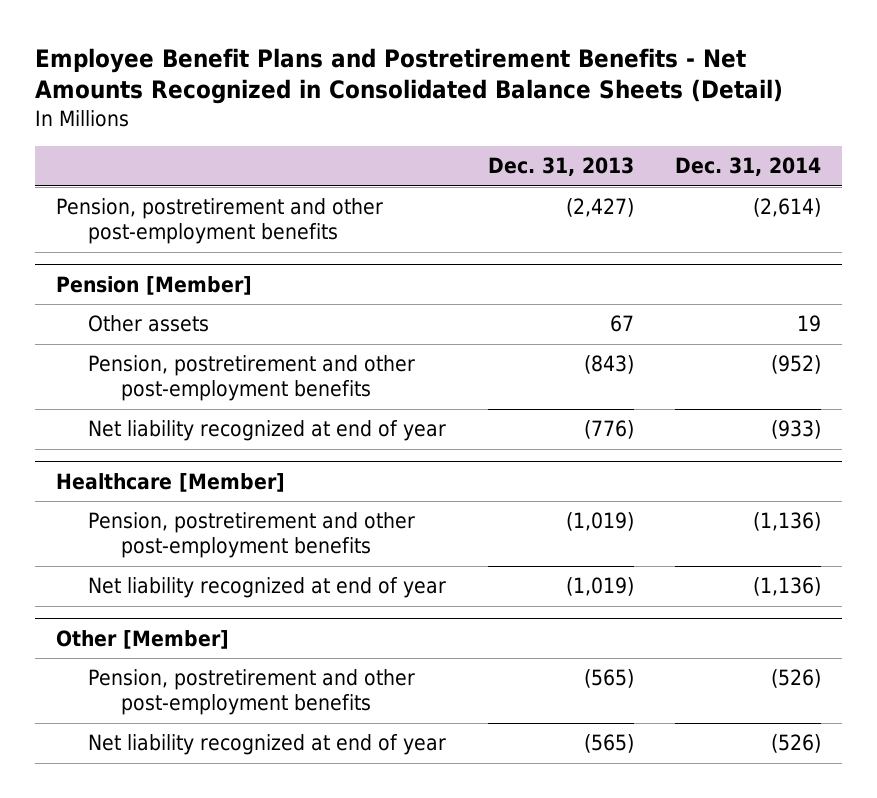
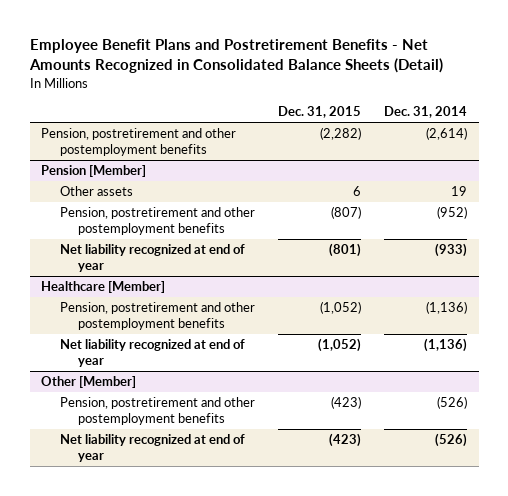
[487,157,634,177] Dec. 31, 2013 -> none
none -> [277,106,361,119] Dec. 31, 2015
[56,198,384,245] Pension, postretirement and other post-employment benefits -> [41,128,237,156] Pension, postretirement and other postemployment benefits
[88,355,416,402] Pension, postretirement and other post-employment benefits -> [59,207,255,235] Pension, postretirement and other postemployment benefits
[88,512,416,559] Pension, postretirement and other post-employment benefits -> [59,302,255,330] Pension, postretirement and other postemployment benefits
[88,669,416,716] Pension, postretirement and other post-employment benefits -> [59,397,255,425] Pension, postretirement and other postemployment benefits

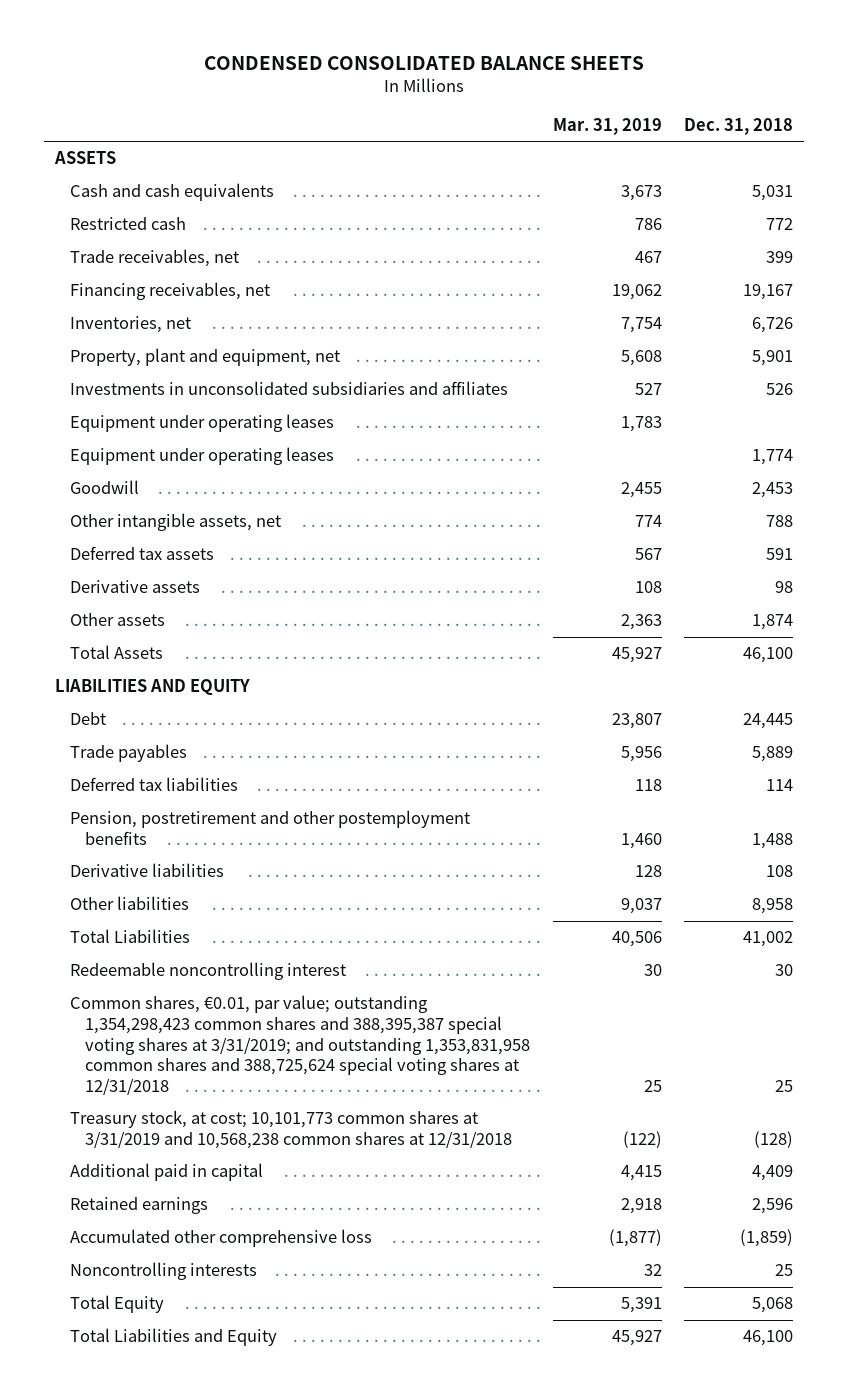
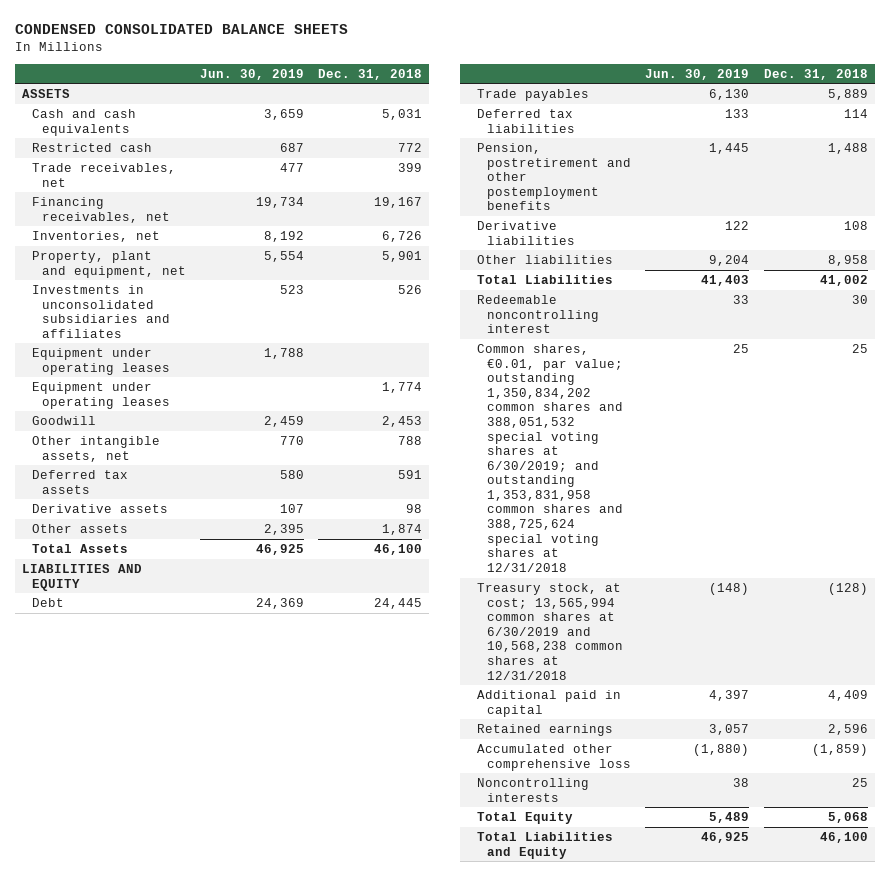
[552,117,662,135] Mar. 31, 2019 -> none
none -> [199,68,304,80] Jun. 30, 2019
[70,995,531,1095] Common shares, €0.01, par value; outstanding 1,354,298,423 common shares and 388,395,387 special voting shares at 3/31/2019; and outstanding 1,353,831,958 common shares and 388,725,624 special voting shares at 12/31/2018 -> [477,343,623,572] Common shares, €0.01, par value; outstanding 1,350,834,202 common shares and 388,051,532 special voting shares at 6/30/2019; and outstanding 1,353,831,958 common shares and 388,725,624 special voting shares at 12/31/2018
[70,1110,513,1149] Treasury stock, at cost; 10,101,773 common shares at 3/31/2019 and 10,568,238 common shares at 12/31/2018 -> [477,582,623,680] Treasury stock, at cost; 13,565,994 common shares at 6/30/2019 and 10,568,238 common shares at 12/31/2018

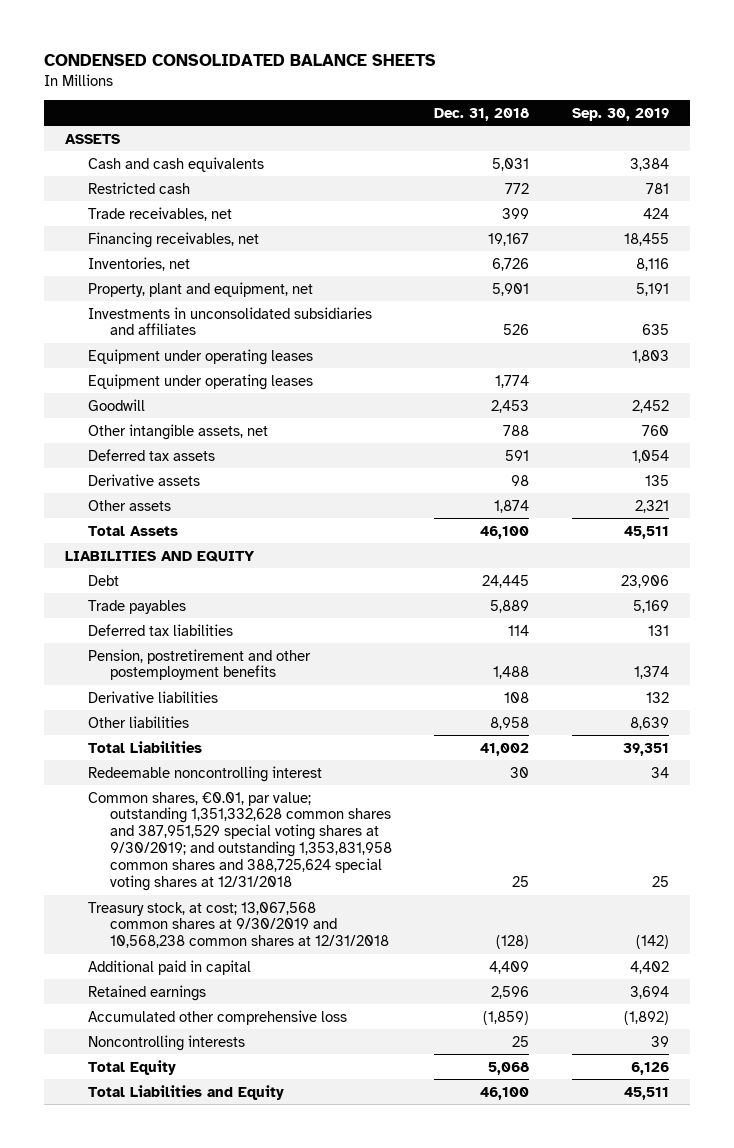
[199,68,304,80] Jun. 30, 2019 -> none
none -> [571,107,669,121] Sep. 30, 2019
[477,343,623,572] Common shares, €0.01, par value; outstanding 1,350,834,202 common shares and 388,051,532 special voting shares at 6/30/2019; and outstanding 1,353,831,958 common shares and 388,725,624 special voting shares at 12/31/2018 -> [87,791,393,892] Common shares, €0.01, par value; outstanding 1,351,332,628 common shares and 387,951,529 special voting shares at 9/30/2019; and outstanding 1,353,831,958 common shares and 388,725,624 special voting shares at 12/31/2018
[477,582,623,680] Treasury stock, at cost; 13,565,994 common shares at 6/30/2019 and 10,568,238 common shares at 12/31/2018 -> [87,901,390,949] Treasury stock, at cost; 13,067,568 common shares at 9/30/2019 and 10,568,238 common shares at 12/31/2018

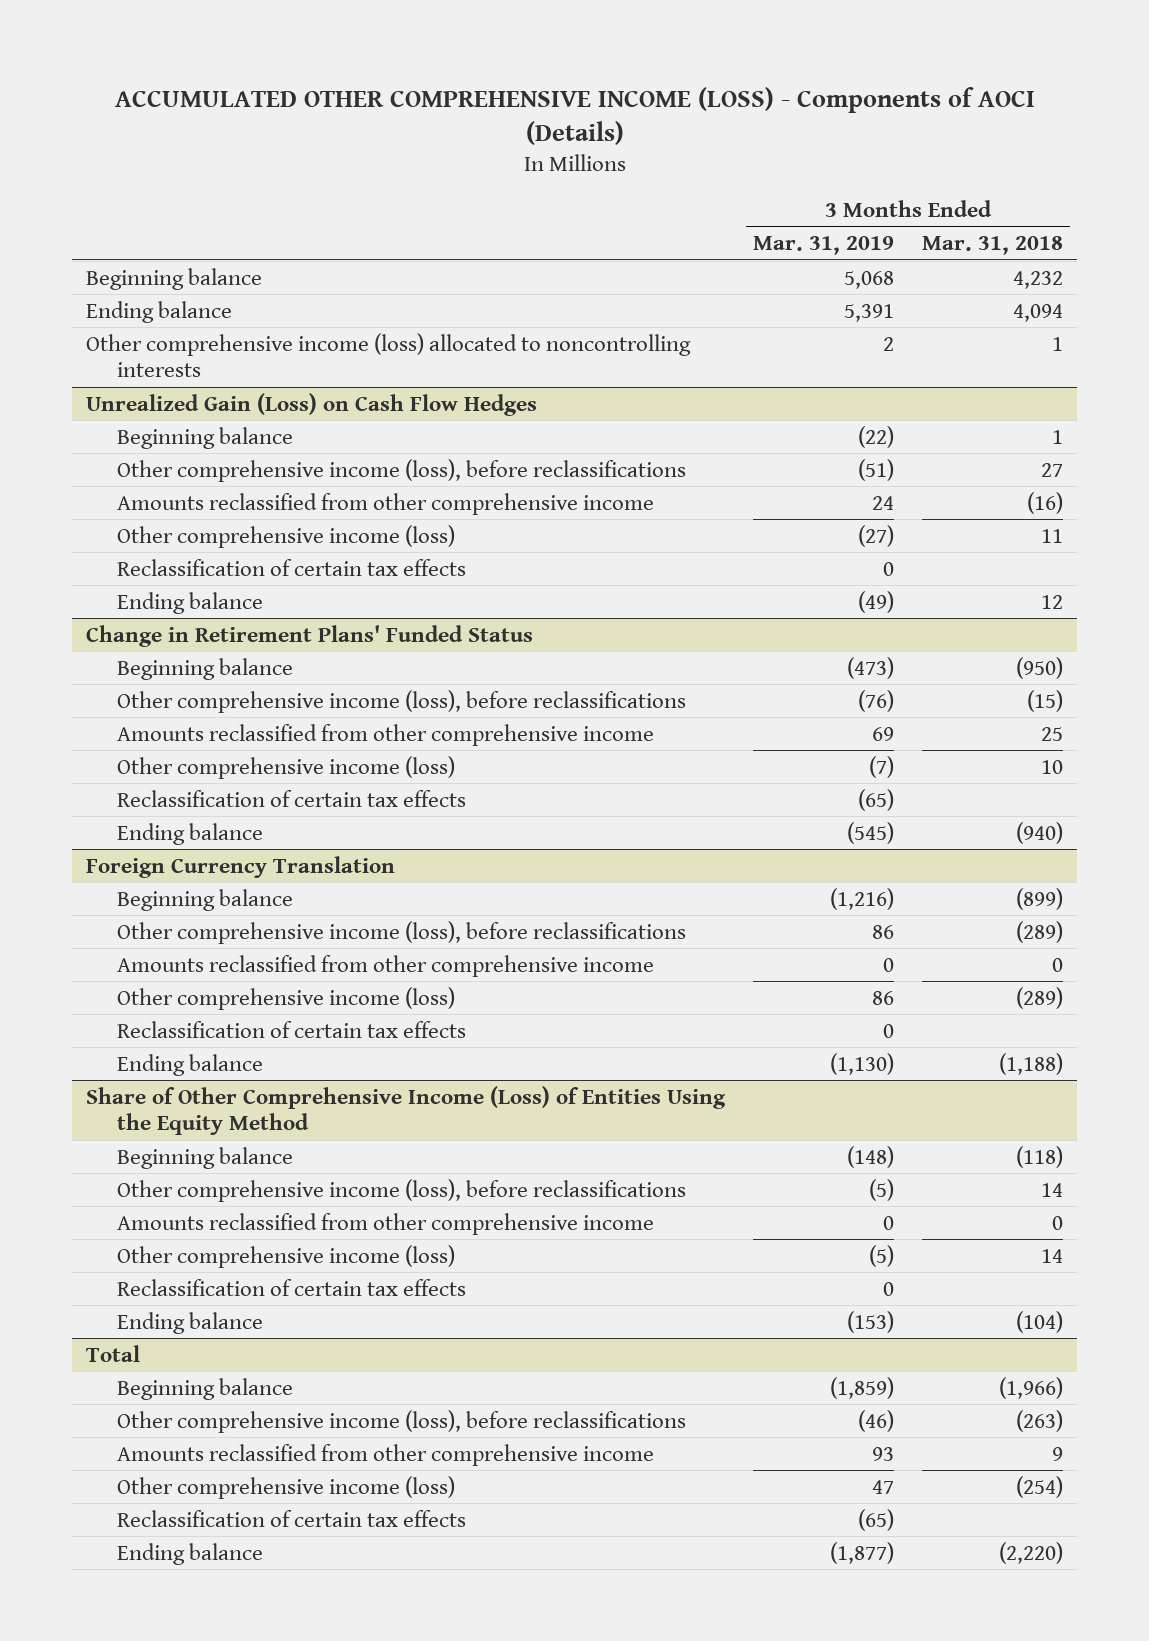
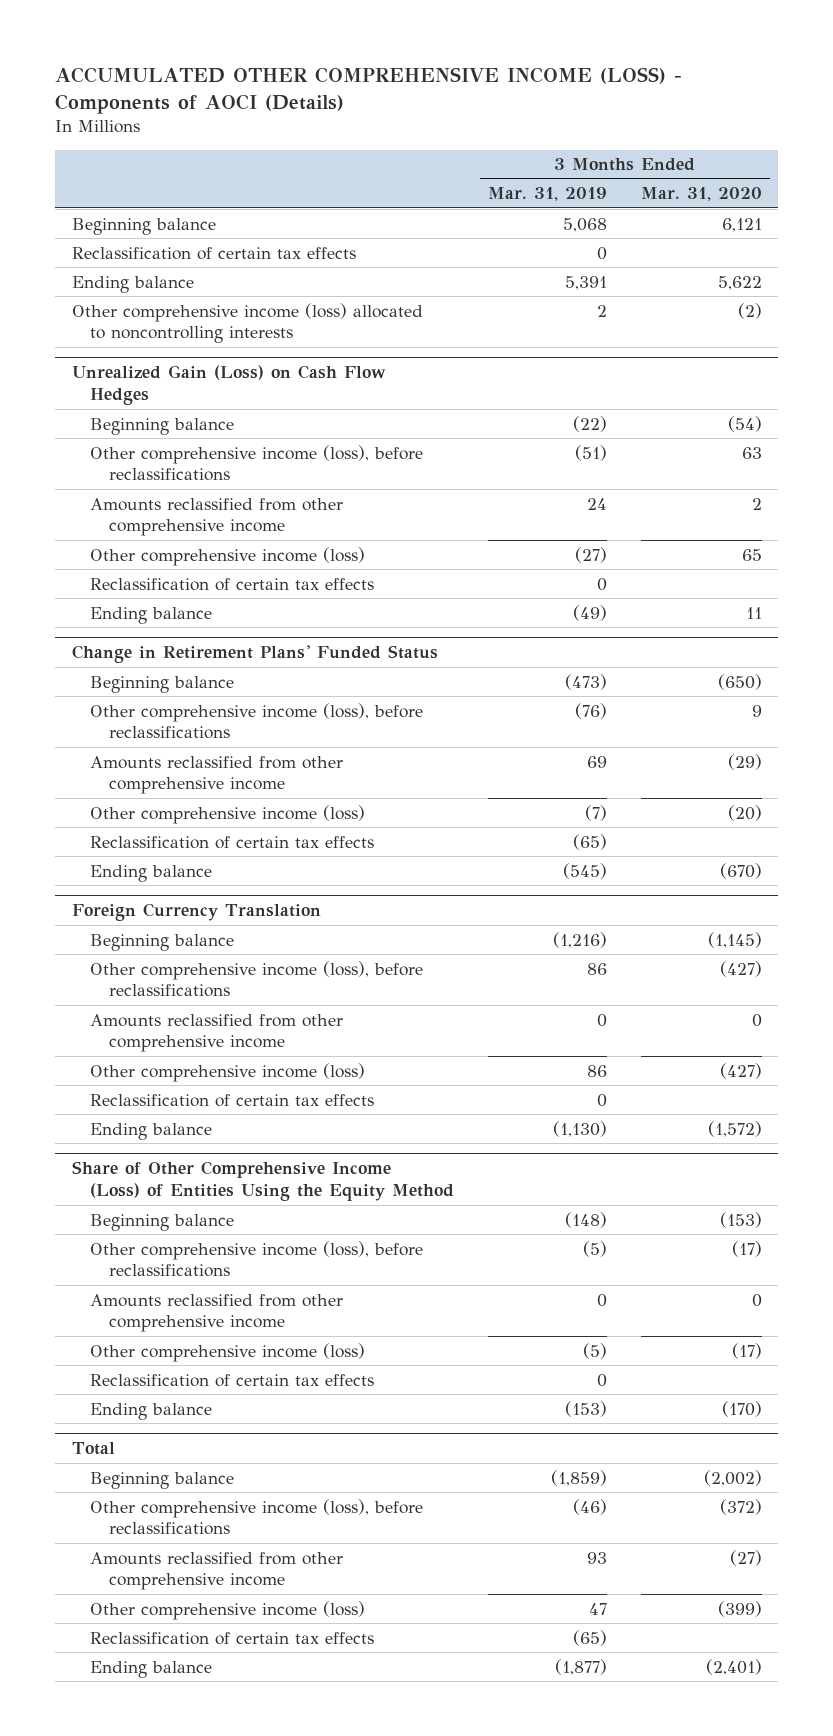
[922,236,1064,256] Mar. 31, 2018 -> none
none -> [640,187,762,202] Mar. 31, 2020
none -> [71,246,356,260] Reclassification of certain tax effects

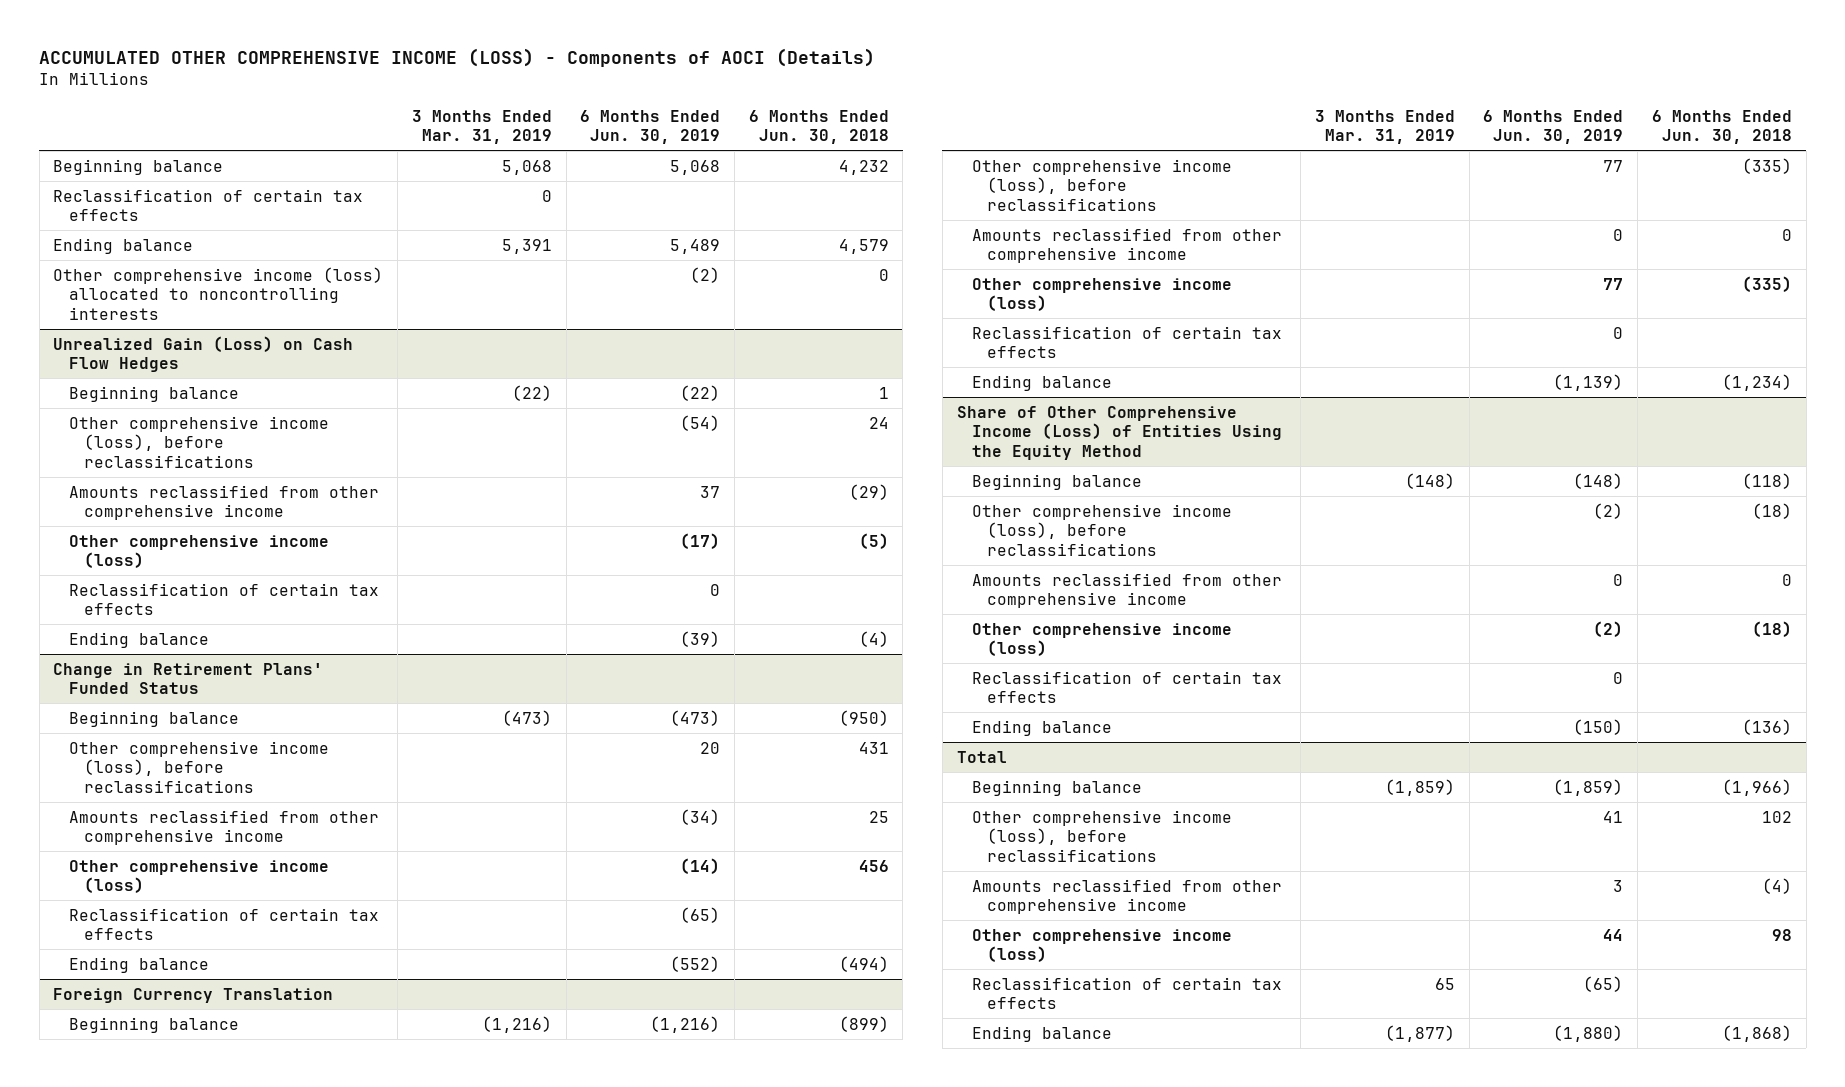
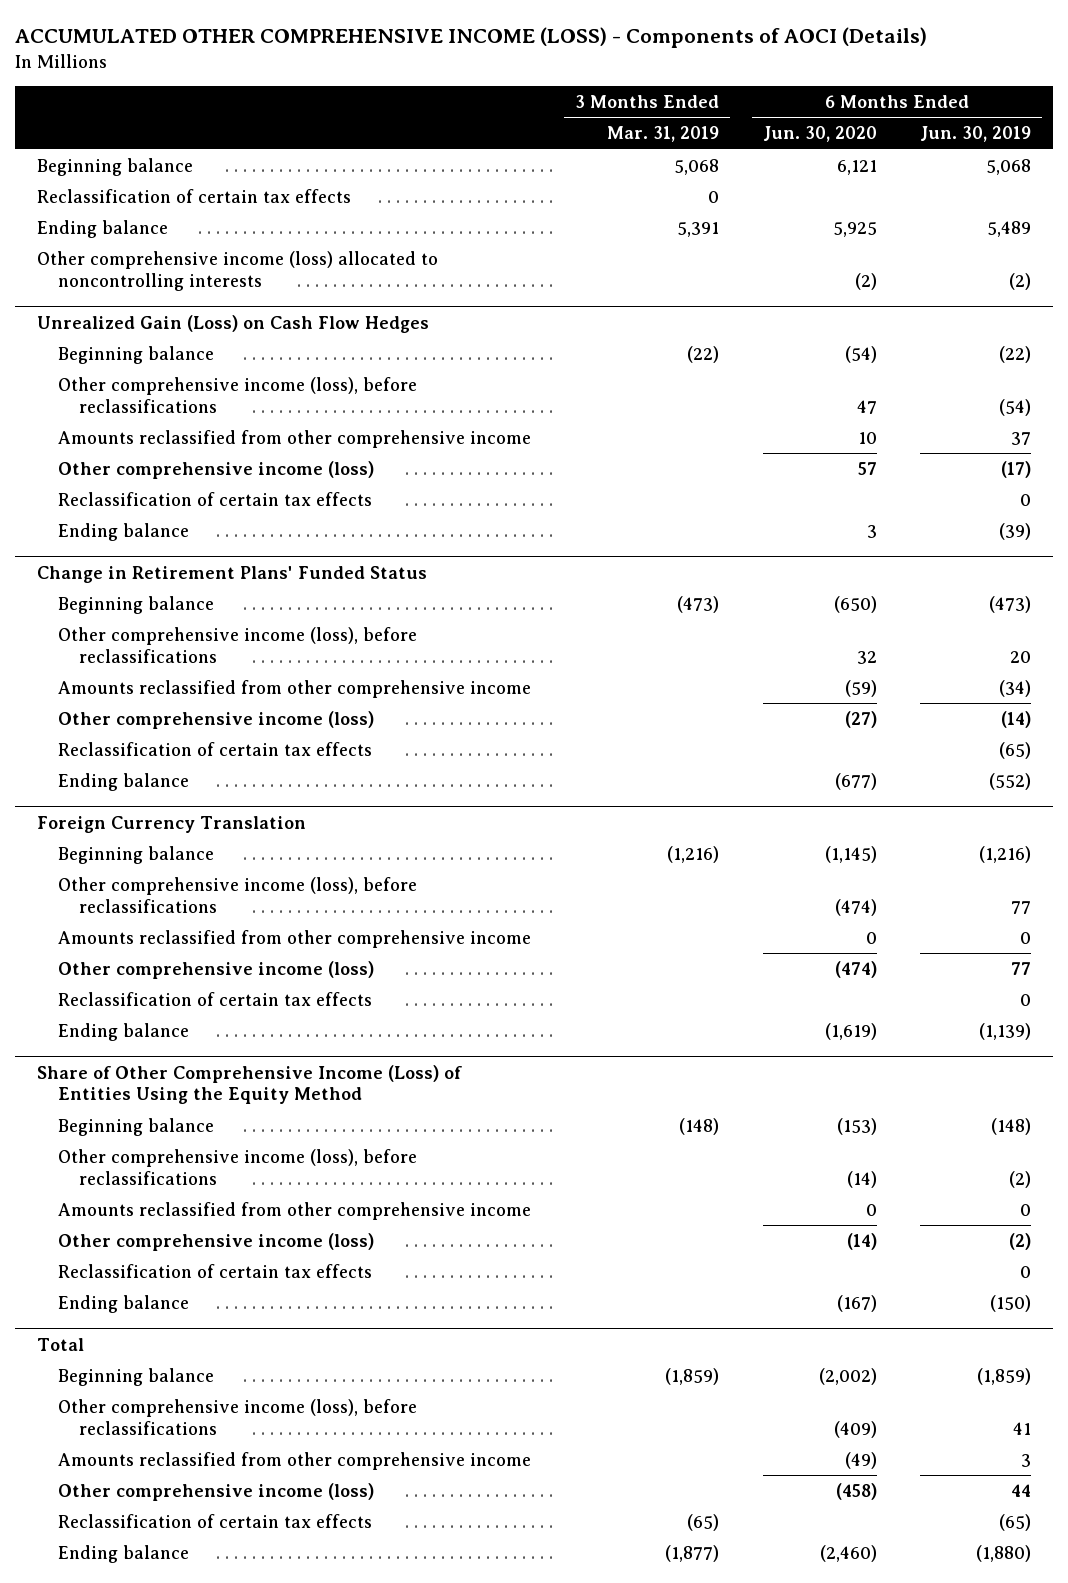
[748,109,889,145] 6 Months Ended Jun. 30, 2018 -> none
none -> [762,126,877,143] Jun. 30, 2020
[1435,977,1456,990] 65 -> [686,1513,719,1531] (65)

